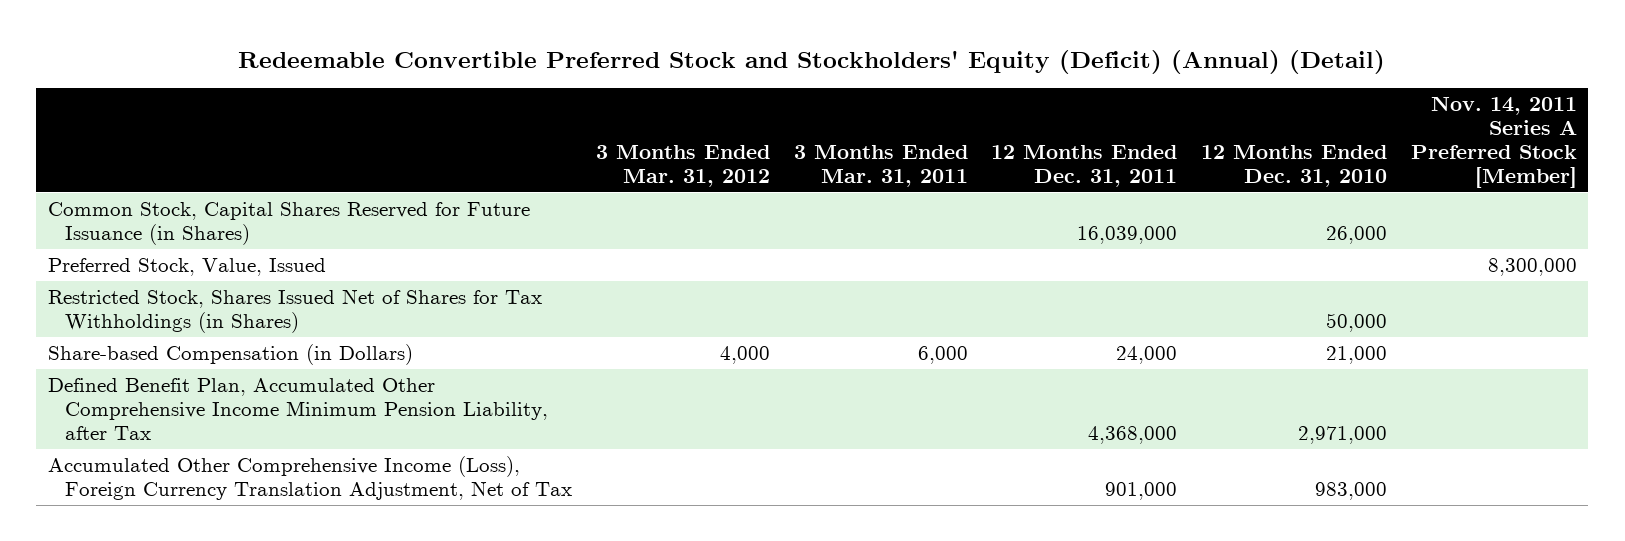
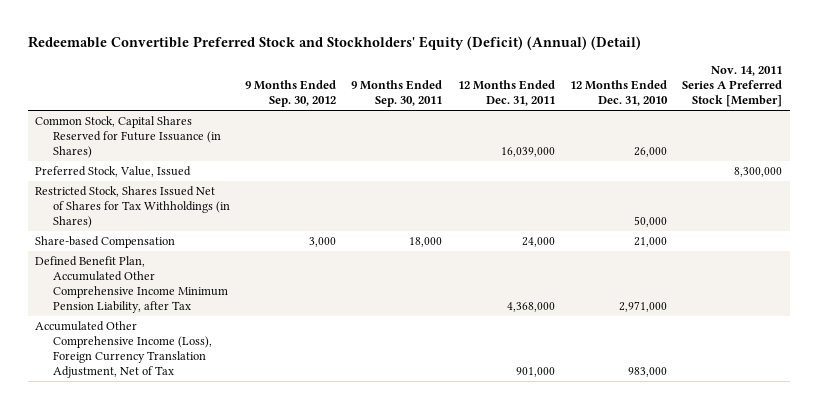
[596,144,771,187] 3 Months Ended Mar. 31, 2012 -> none
[793,144,968,187] 3 Months Ended Mar. 31, 2011 -> none
none -> [244,80,336,108] 9 Months Ended Sep. 30, 2012
none -> [351,80,443,108] 9 Months Ended Sep. 30, 2011
[47,344,413,366] Share-based Compensation (in Dollars) -> [35,236,176,249] Share-based Compensation

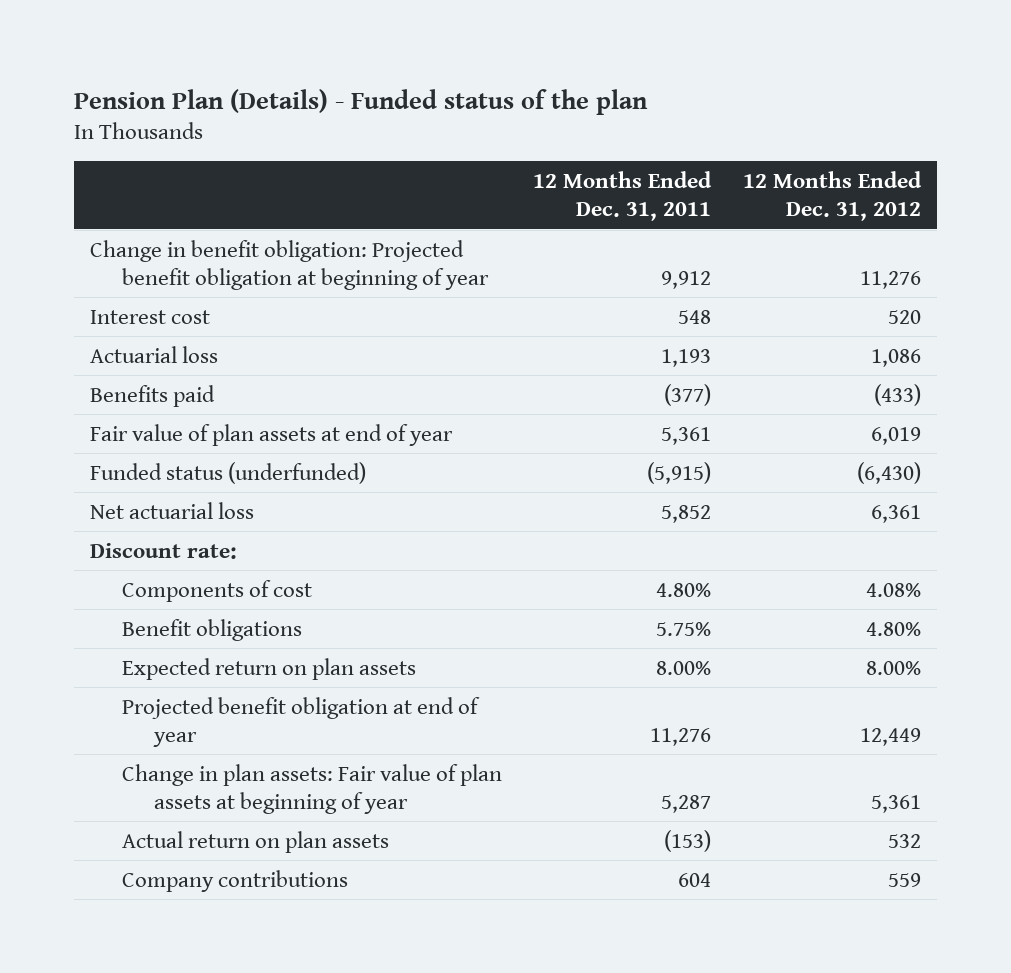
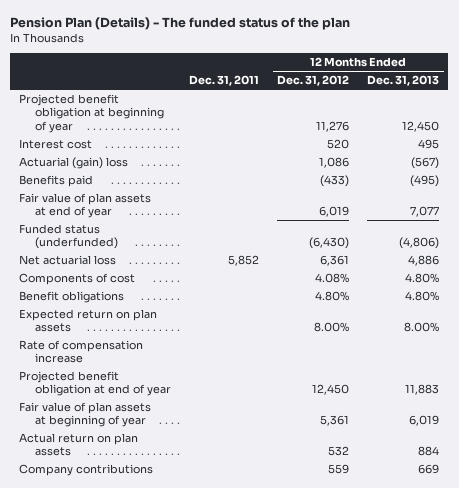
[73,88,648,115] Pension Plan (Details) - Funded status of the plan -> [10,17,351,31] Pension Plan (Details) - The funded status of the plan
[533,170,713,222] 12 Months Ended Dec. 31, 2011 -> none
none -> [189,75,260,87] Dec. 31, 2011
none -> [367,75,440,87] Dec. 31, 2013
[89,239,489,290] Change in benefit obligation: Projected benefit obligation at beginning of year -> [19,93,165,134] Projected benefit obligation at beginning of year
[89,345,218,363] Actuarial loss -> [19,156,129,169] Actuarial (gain) loss
[89,542,237,559] Discount rate: -> none
none -> [19,339,144,364] Rate of compensation increase
[859,727,921,746] 12,449 -> [312,384,350,396] 12,450
[121,763,502,814] Change in plan assets: Fair value of plan assets at beginning of year -> [19,401,152,428] Fair value of plan assets at beginning of year

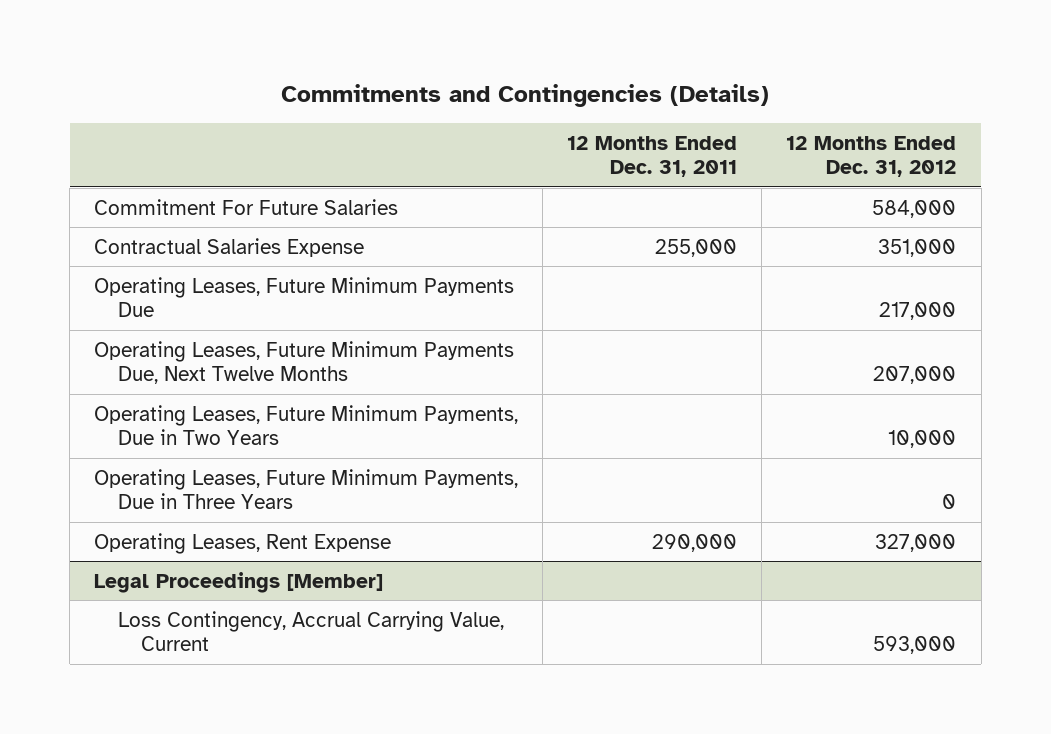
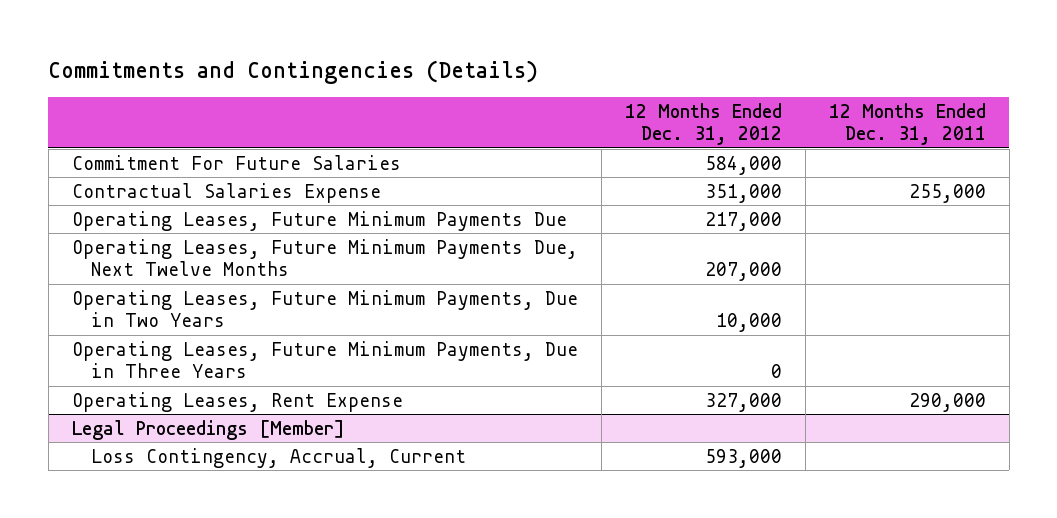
[117,610,504,652] Loss Contingency, Accrual Carrying Value, Current -> [91,447,467,468] Loss Contingency, Accrual, Current

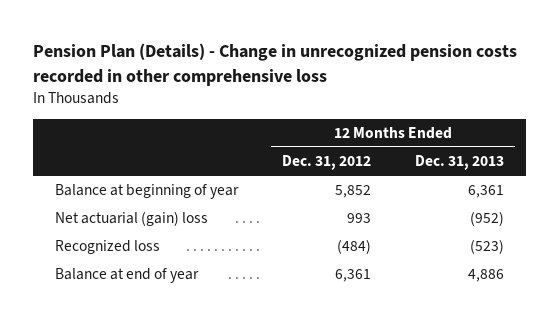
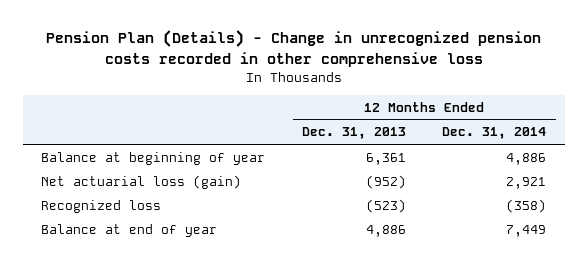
[281,155,371,171] Dec. 31, 2012 -> none
none -> [442,127,547,140] Dec. 31, 2014
[54,211,208,227] Net actuarial (gain) loss -> [41,174,242,189] Net actuarial loss (gain)

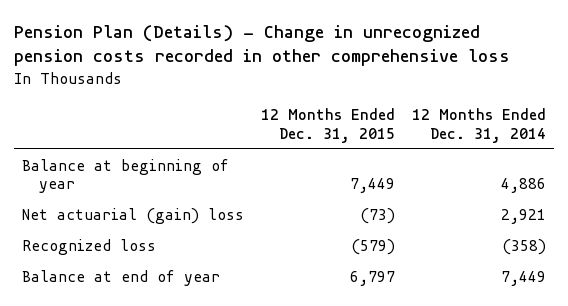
[301,127,406,140] Dec. 31, 2013 -> none
none -> [261,108,396,143] 12 Months Ended Dec. 31, 2015
[41,174,242,189] Net actuarial loss (gain) -> [22,207,245,224] Net actuarial (gain) loss

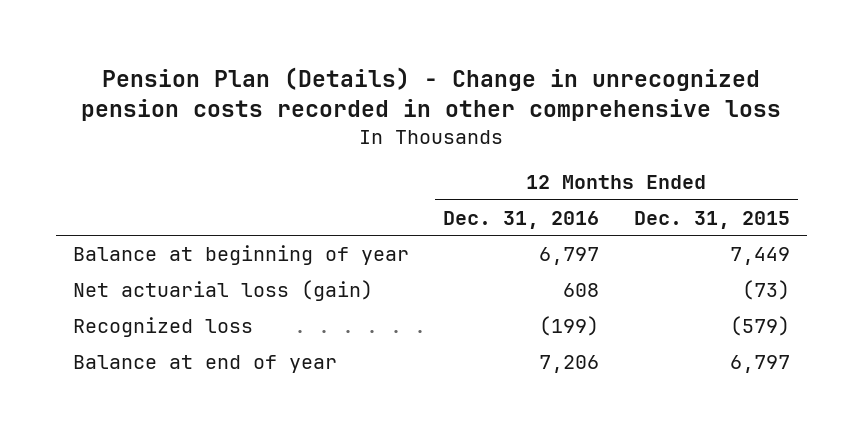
[411,108,546,143] 12 Months Ended Dec. 31, 2014 -> none
none -> [443,210,600,229] Dec. 31, 2016
[22,207,245,224] Net actuarial (gain) loss -> [73,280,374,302] Net actuarial loss (gain)

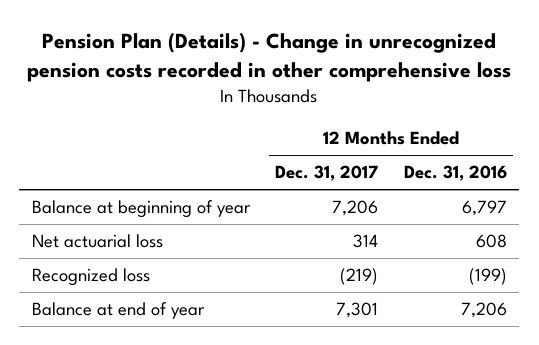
[633,210,790,229] Dec. 31, 2015 -> none
none -> [275,165,379,182] Dec. 31, 2017
[73,280,374,302] Net actuarial loss (gain) -> [32,234,164,249] Net actuarial loss

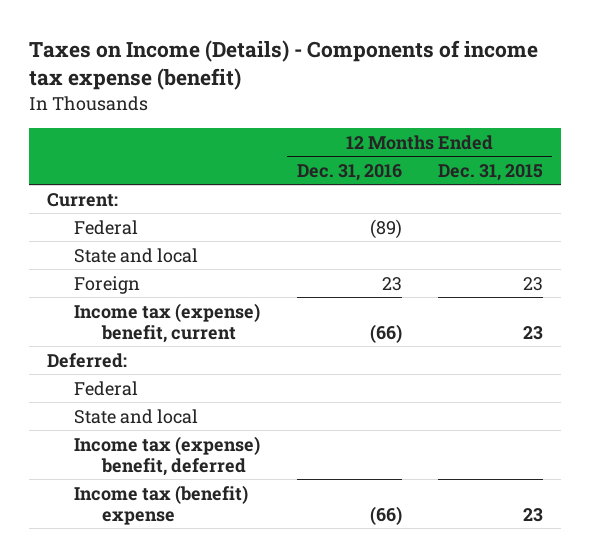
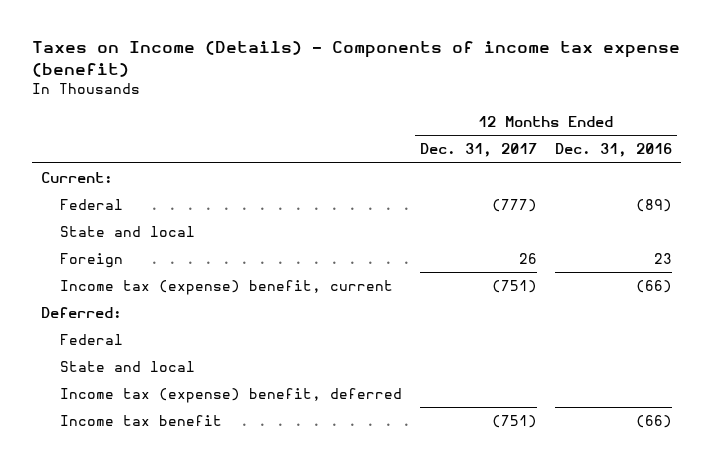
[437,163,543,181] Dec. 31, 2015 -> none
none -> [419,143,537,158] Dec. 31, 2017
[74,484,249,525] Income tax (benefit) expense -> [59,415,222,427] Income tax benefit

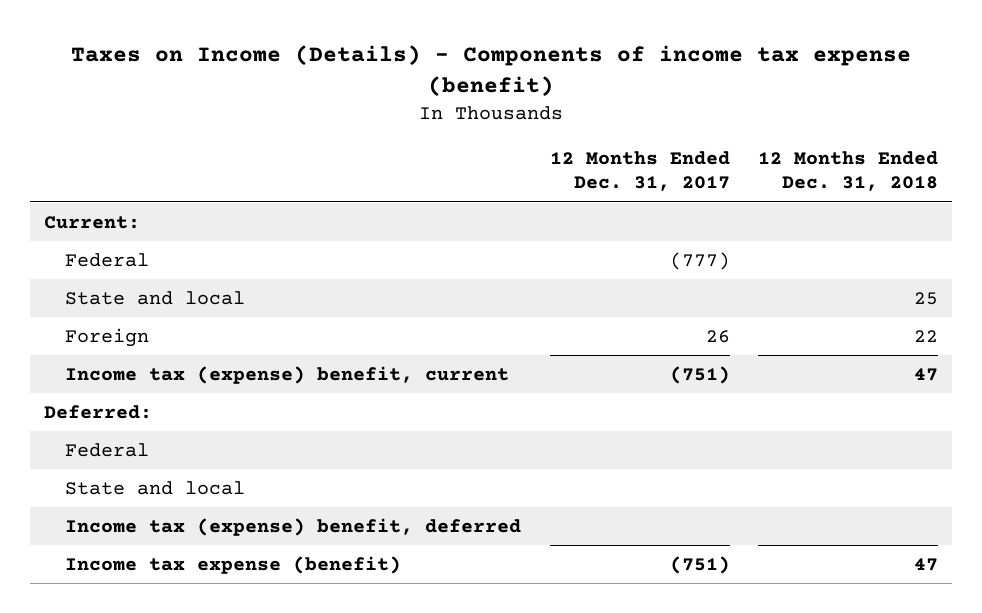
[555,143,673,158] Dec. 31, 2016 -> none
none -> [757,150,938,192] 12 Months Ended Dec. 31, 2018
[59,415,222,427] Income tax benefit -> [65,555,402,574] Income tax expense (benefit)

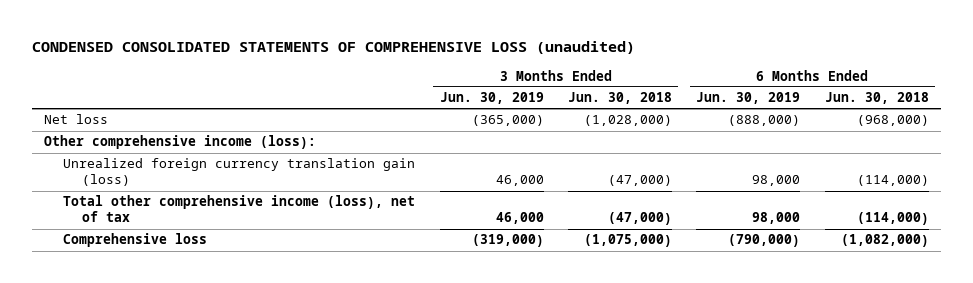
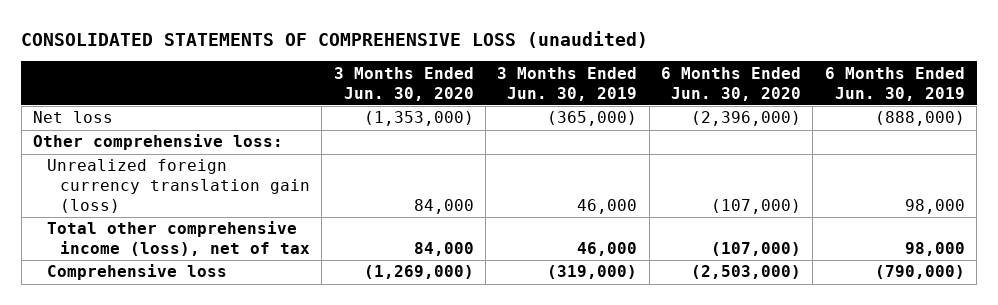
[32,41,636,55] CONDENSED CONSOLIDATED STATEMENTS OF COMPREHENSIVE LOSS (unaudited) -> [21,30,649,48] CONSOLIDATED STATEMENTS OF COMPREHENSIVE LOSS (unaudited)
[567,92,672,105] Jun. 30, 2018 -> none
[824,92,929,105] Jun. 30, 2018 -> none
none -> [333,66,474,101] 3 Months Ended Jun. 30, 2020
none -> [660,66,801,101] 6 Months Ended Jun. 30, 2020
[44,135,317,150] Other comprehensive income (loss): -> [33,134,284,151] Other comprehensive loss:

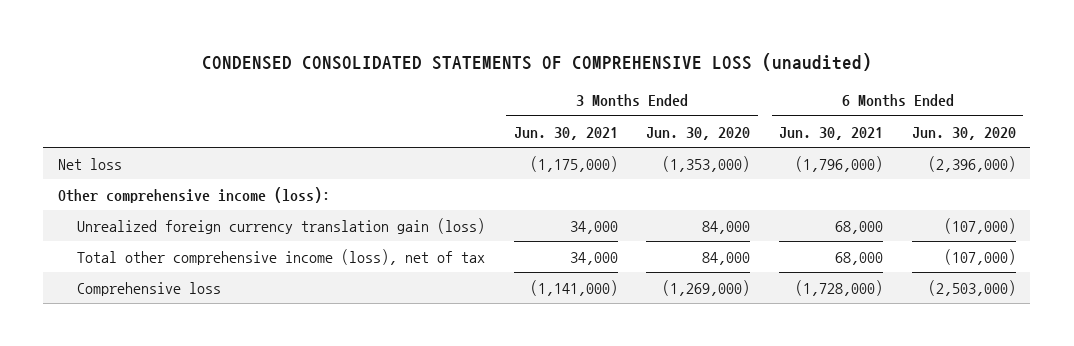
[21,30,649,48] CONSOLIDATED STATEMENTS OF COMPREHENSIVE LOSS (unaudited) -> [201,53,872,72] CONDENSED CONSOLIDATED STATEMENTS OF COMPREHENSIVE LOSS (unaudited)
[497,66,638,101] 3 Months Ended Jun. 30, 2019 -> none
[824,66,965,101] 6 Months Ended Jun. 30, 2019 -> none
none -> [513,126,618,140] Jun. 30, 2021
none -> [779,126,884,140] Jun. 30, 2021
[33,134,284,151] Other comprehensive loss: -> [57,186,330,203] Other comprehensive income (loss):

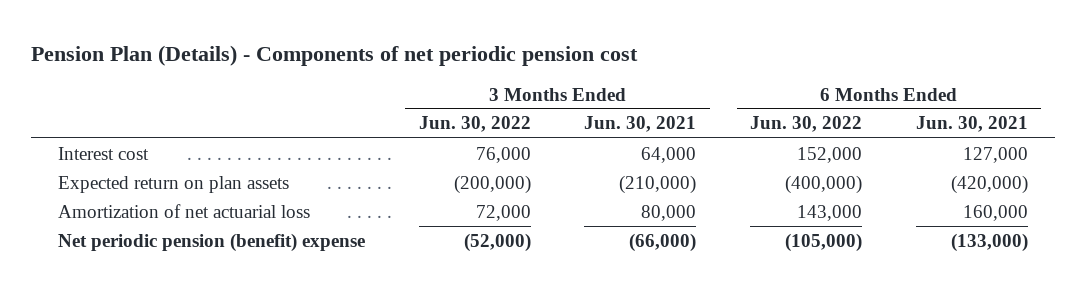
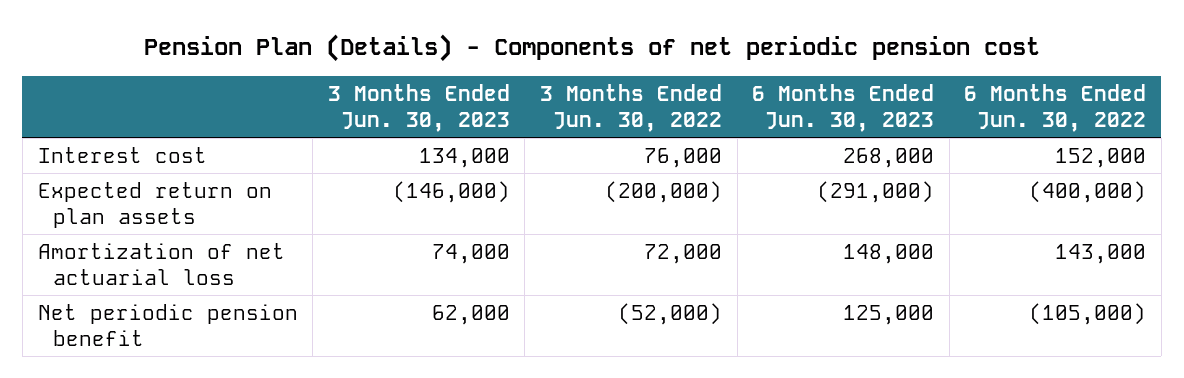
[584,116,697,133] Jun. 30, 2021 -> none
[916,116,1029,133] Jun. 30, 2021 -> none
none -> [327,84,510,132] 3 Months Ended Jun. 30, 2023
none -> [752,84,935,132] 6 Months Ended Jun. 30, 2023
[57,232,365,252] Net periodic pension (benefit) expense -> [37,304,298,346] Net periodic pension benefit

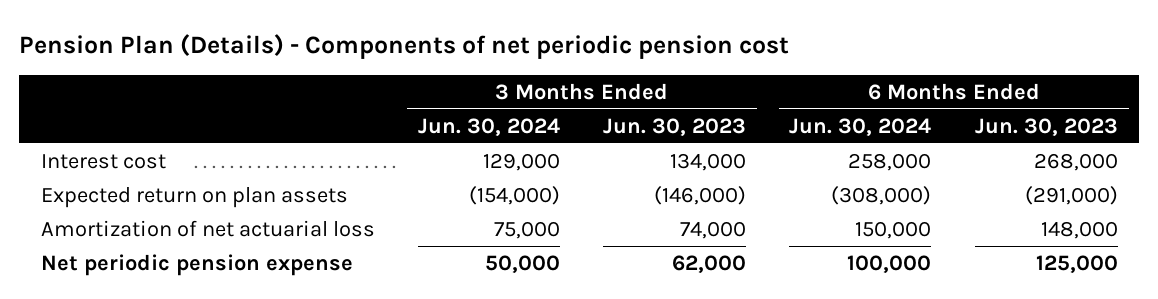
[539,84,722,132] 3 Months Ended Jun. 30, 2022 -> none
[964,84,1147,132] 6 Months Ended Jun. 30, 2022 -> none
none -> [417,117,560,136] Jun. 30, 2024
none -> [789,117,932,136] Jun. 30, 2024
[37,304,298,346] Net periodic pension benefit -> [40,253,353,276] Net periodic pension expense

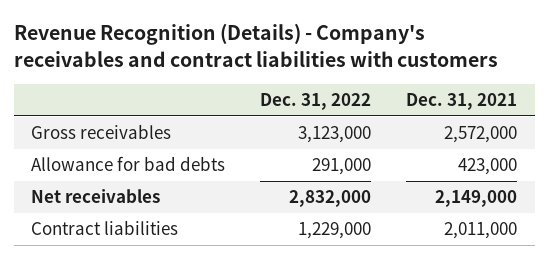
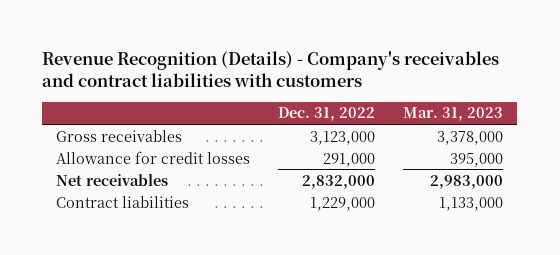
[406,93,518,111] Dec. 31, 2021 -> none
none -> [403,107,504,122] Mar. 31, 2023
[31,156,226,172] Allowance for bad debts -> [56,150,251,164] Allowance for credit losses

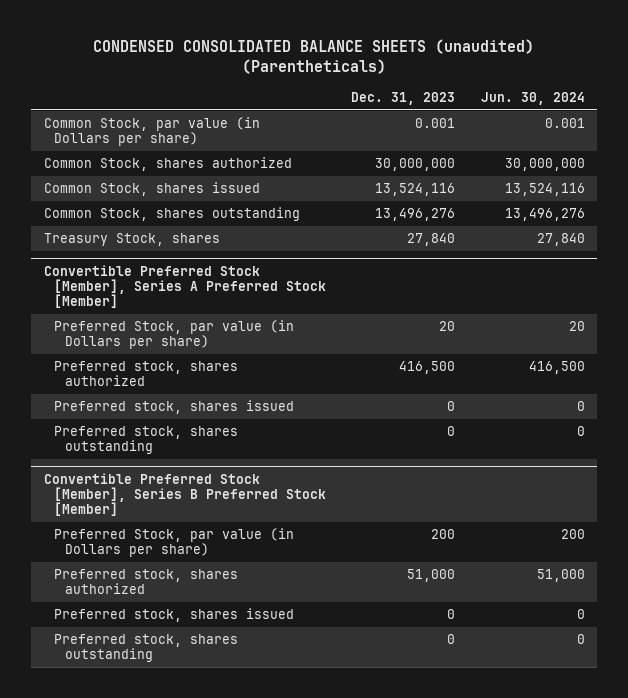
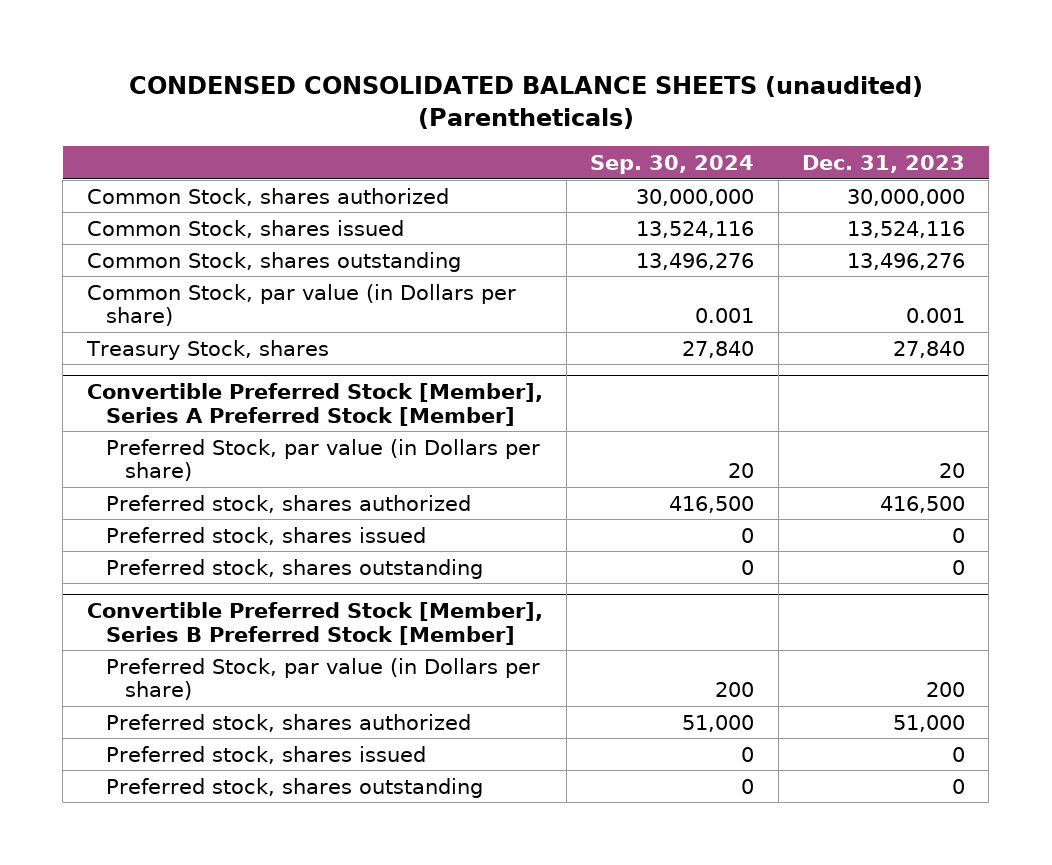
[480,92,585,106] Jun. 30, 2024 -> none
none -> [590,154,755,174] Sep. 30, 2024
[43,117,260,147] Common Stock, par value (in Dollars per share) -> [86,283,516,327] Common Stock, par value (in Dollars per share)

